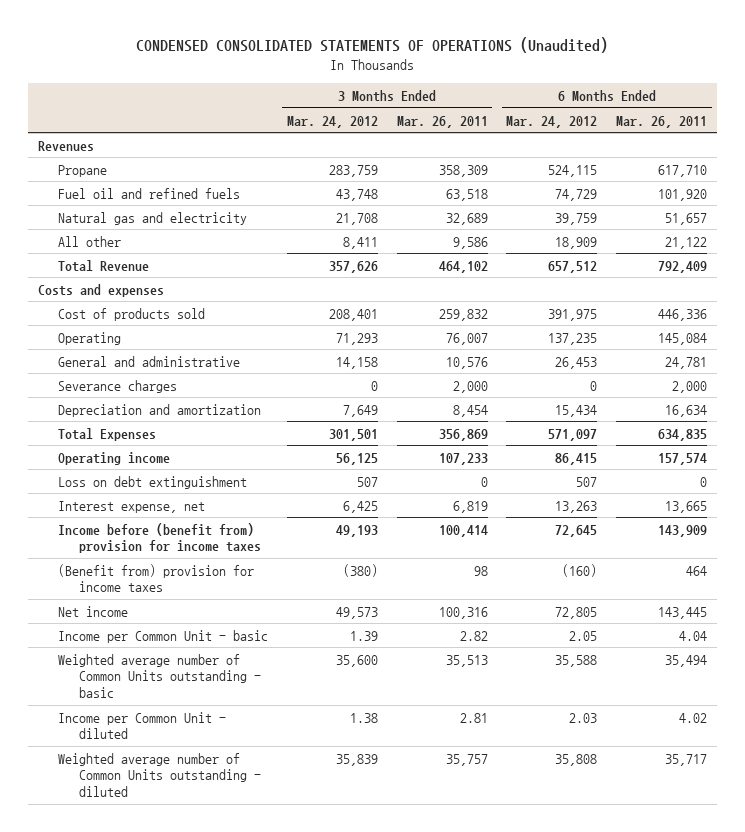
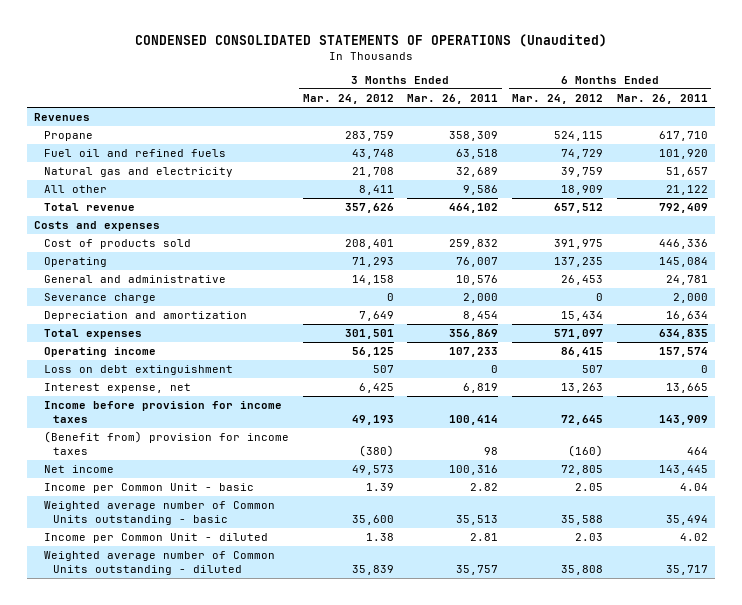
[58,259,150,272] Total Revenue -> [43,203,135,212] Total revenue
[58,379,178,393] Severance charges -> [43,293,156,304] Severance charge
[58,427,157,441] Total Expenses -> [43,329,142,340] Total expenses
[58,522,261,554] Income before (benefit from) provision for income taxes -> [43,401,282,423] Income before provision for income taxes

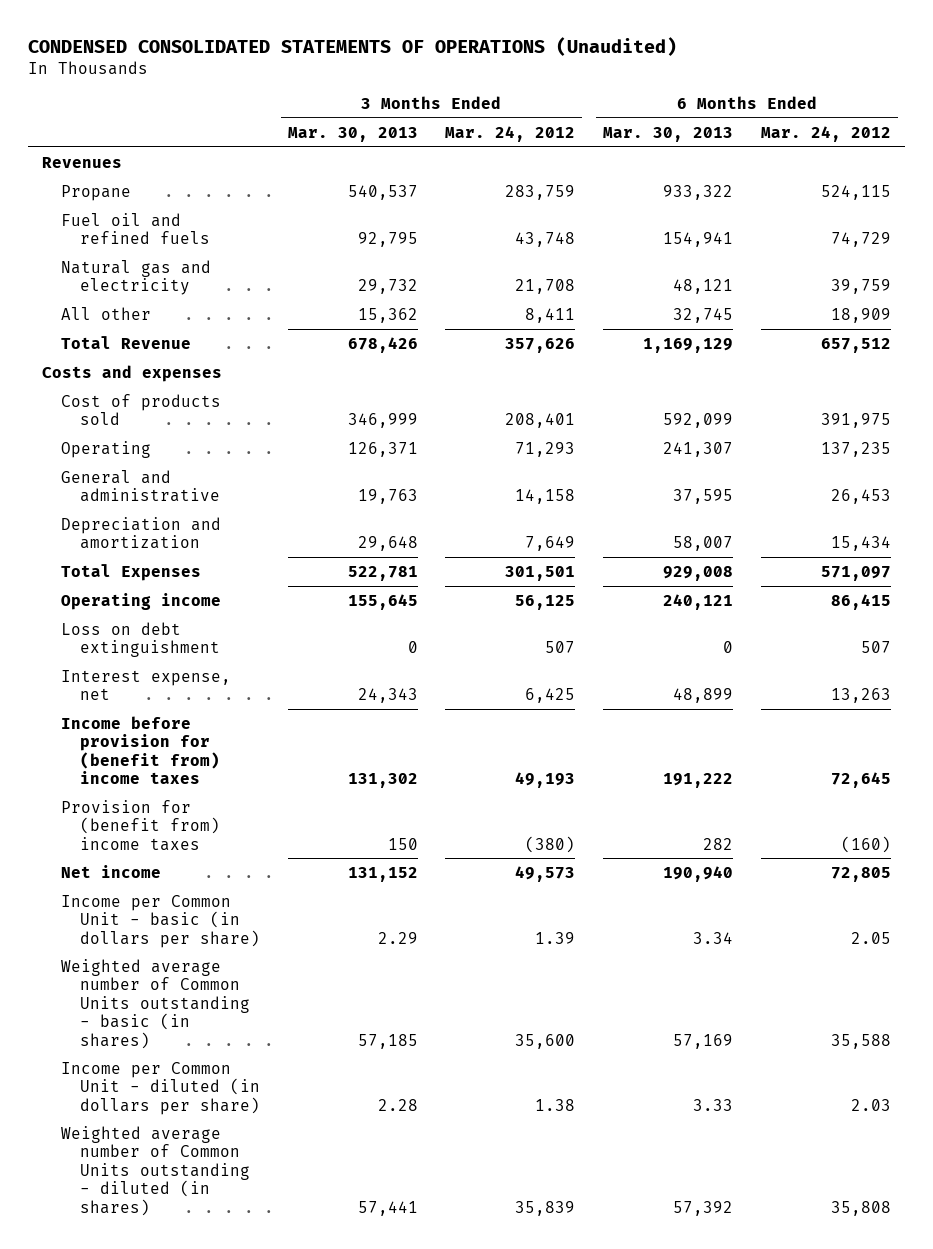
[407,94,499,105] Mar. 26, 2011 -> none
[617,94,709,105] Mar. 26, 2011 -> none
none -> [287,126,418,142] Mar. 30, 2013
none -> [602,126,733,142] Mar. 30, 2013
[43,203,135,212] Total revenue -> [60,335,191,349] Total Revenue
[43,293,156,304] Severance charge -> none
[43,329,142,340] Total expenses -> [60,563,201,581] Total Expenses
[43,401,282,423] Income before provision for income taxes -> [60,715,220,785] Income before provision for (benefit from) income taxes
[43,431,289,455] (Benefit from) provision for income taxes -> [60,799,220,851] Provision for (benefit from) income taxes
[43,483,254,494] Income per Common Unit - basic -> [60,894,260,948] Income per Common Unit - basic (in dollars per share)
[43,501,275,525] Weighted average number of Common Units outstanding - basic -> [60,958,250,1049] Weighted average number of Common Units outstanding - basic (in shares)
[43,533,268,544] Income per Common Unit - diluted -> [60,1061,260,1115] Income per Common Unit - diluted (in dollars per share)
[43,551,275,575] Weighted average number of Common Units outstanding - diluted -> [60,1125,250,1216] Weighted average number of Common Units outstanding - diluted (in shares)

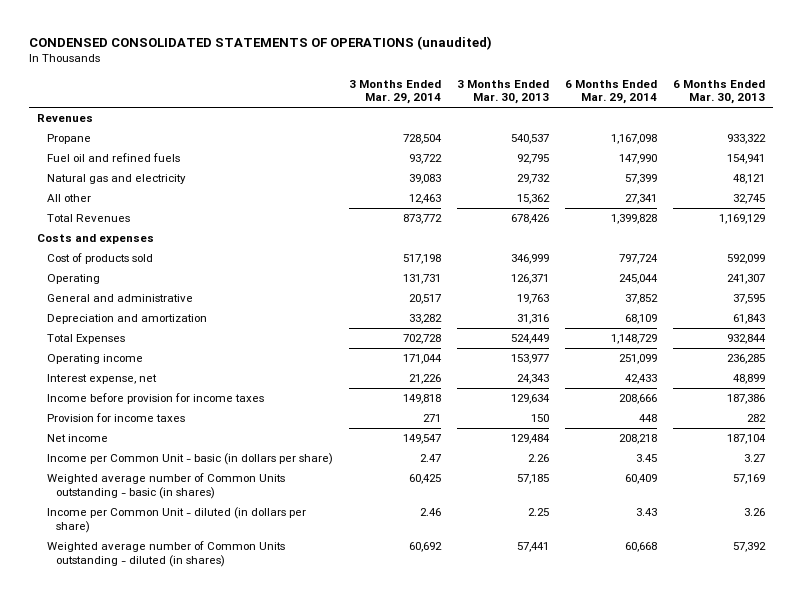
[28,36,678,56] CONDENSED CONSOLIDATED STATEMENTS OF OPERATIONS (Unaudited) -> [28,35,492,50] CONDENSED CONSOLIDATED STATEMENTS OF OPERATIONS (unaudited)
[445,125,576,142] Mar. 24, 2012 -> none
[760,125,891,142] Mar. 24, 2012 -> none
none -> [348,79,441,105] 3 Months Ended Mar. 29, 2014
none -> [564,79,657,105] 6 Months Ended Mar. 29, 2014
[60,335,191,349] Total Revenue -> [46,214,130,223] Total Revenues
[60,621,220,658] Loss on debt extinguishment -> none
[357,536,418,552] 29,648 -> [516,314,549,325] 31,316
[672,536,733,552] 58,007 -> [732,314,765,325] 61,843
[347,565,418,581] 522,781 -> [510,334,549,345] 524,449
[662,565,733,581] 929,008 -> [726,334,766,345] 932,844
[347,593,418,610] 155,645 -> [510,354,549,365] 153,977
[662,593,733,610] 240,121 -> [726,354,765,365] 236,285
[60,715,220,785] Income before provision for (benefit from) income taxes -> [46,393,264,405] Income before provision for income taxes
[347,773,418,789] 131,302 -> [510,394,550,405] 129,634
[662,773,733,789] 191,222 -> [726,394,765,405] 187,386
[60,799,220,851] Provision for (benefit from) income taxes -> [46,413,185,423] Provision for income taxes
[347,866,418,882] 131,152 -> [510,434,550,445] 129,484
[662,865,733,882] 190,940 -> [726,434,766,445] 187,104
[377,931,418,944] 2.29 -> [527,454,549,463] 2.26
[692,931,733,944] 3.34 -> [743,454,765,463] 3.27
[377,1098,418,1111] 2.28 -> [527,508,549,517] 2.25
[692,1098,733,1111] 3.33 -> [743,508,765,517] 3.26

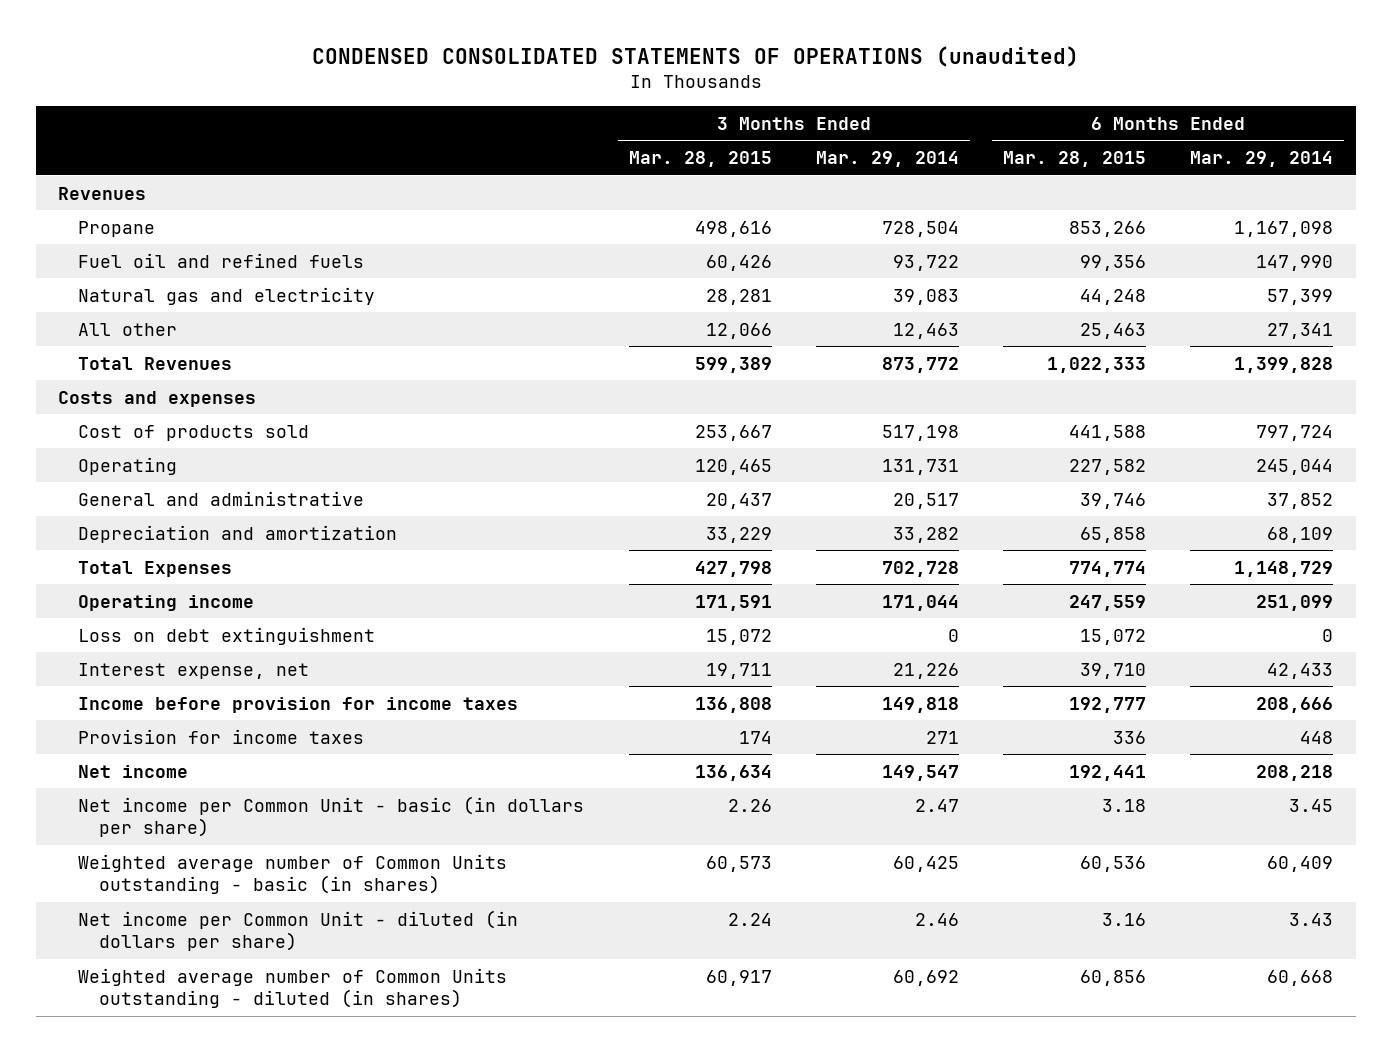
[456,79,549,105] 3 Months Ended Mar. 30, 2013 -> none
[672,79,765,105] 6 Months Ended Mar. 30, 2013 -> none
none -> [628,151,772,168] Mar. 28, 2015
none -> [1003,151,1147,168] Mar. 28, 2015
none -> [78,626,376,645] Loss on debt extinguishment
[46,453,333,466] Income per Common Unit - basic (in dollars per share) -> [78,795,585,838] Net income per Common Unit - basic (in dollars per share)
[46,507,306,533] Income per Common Unit - diluted (in dollars per share) -> [78,909,519,952] Net income per Common Unit - diluted (in dollars per share)

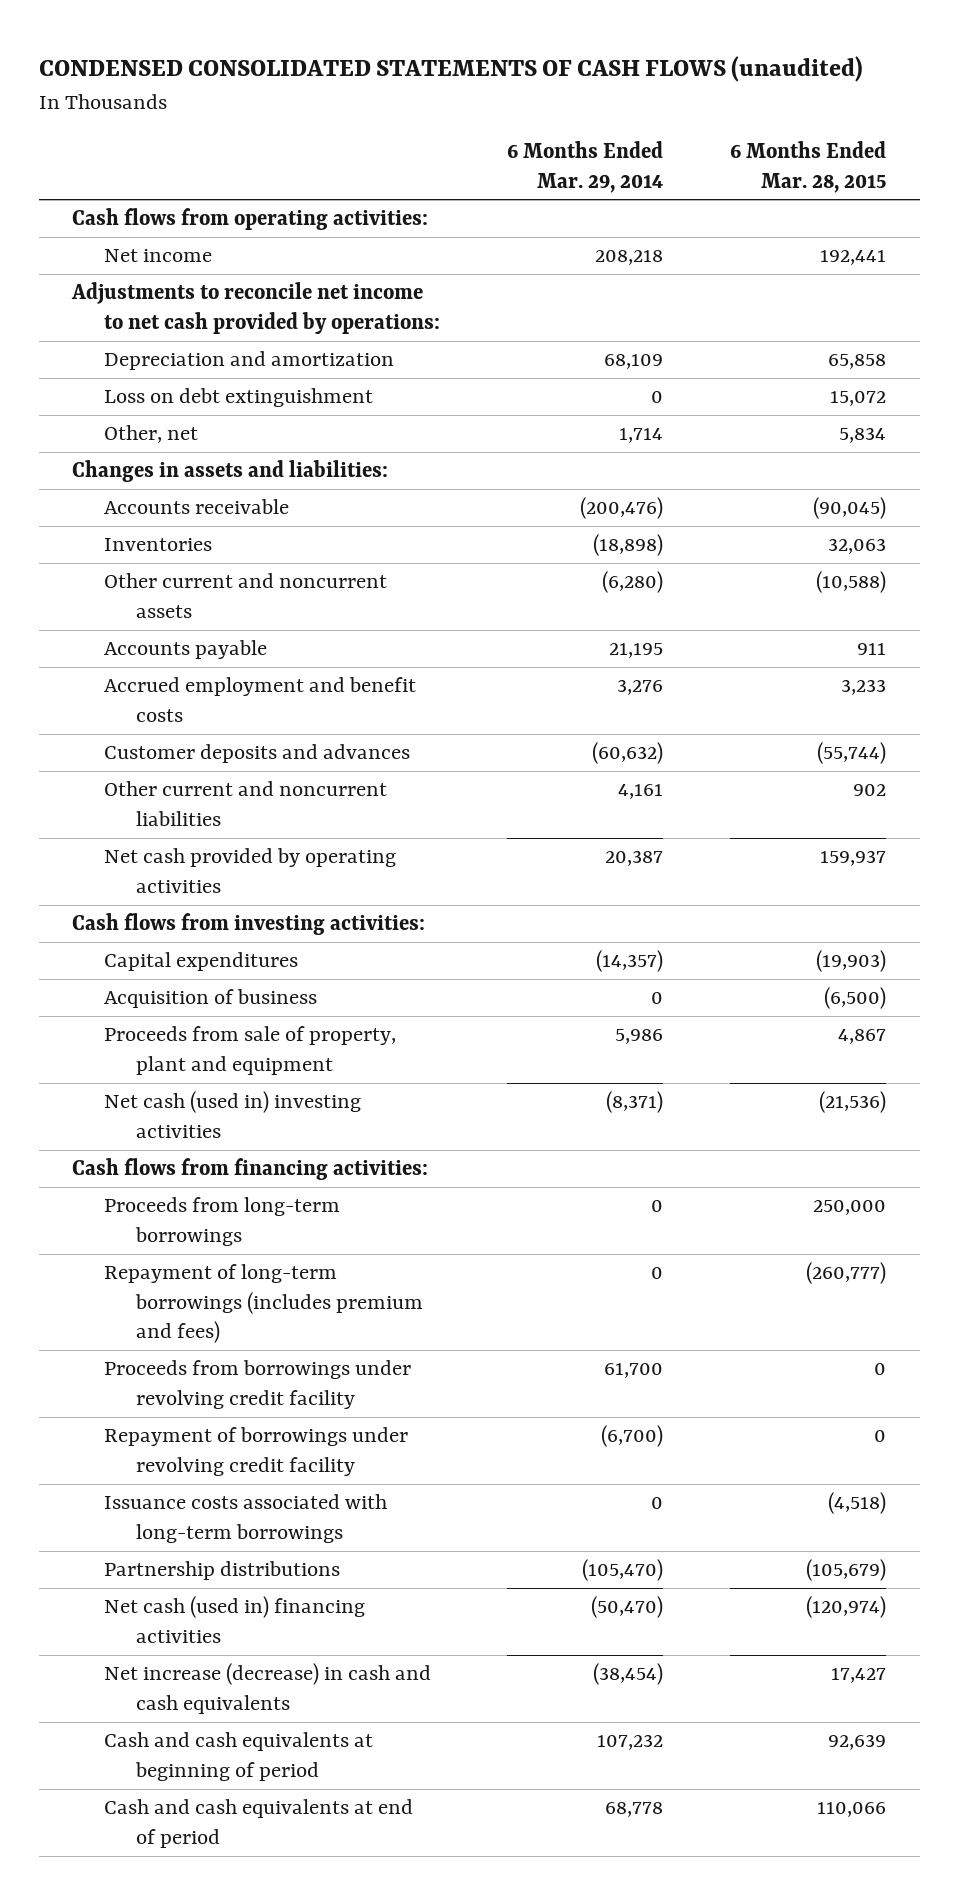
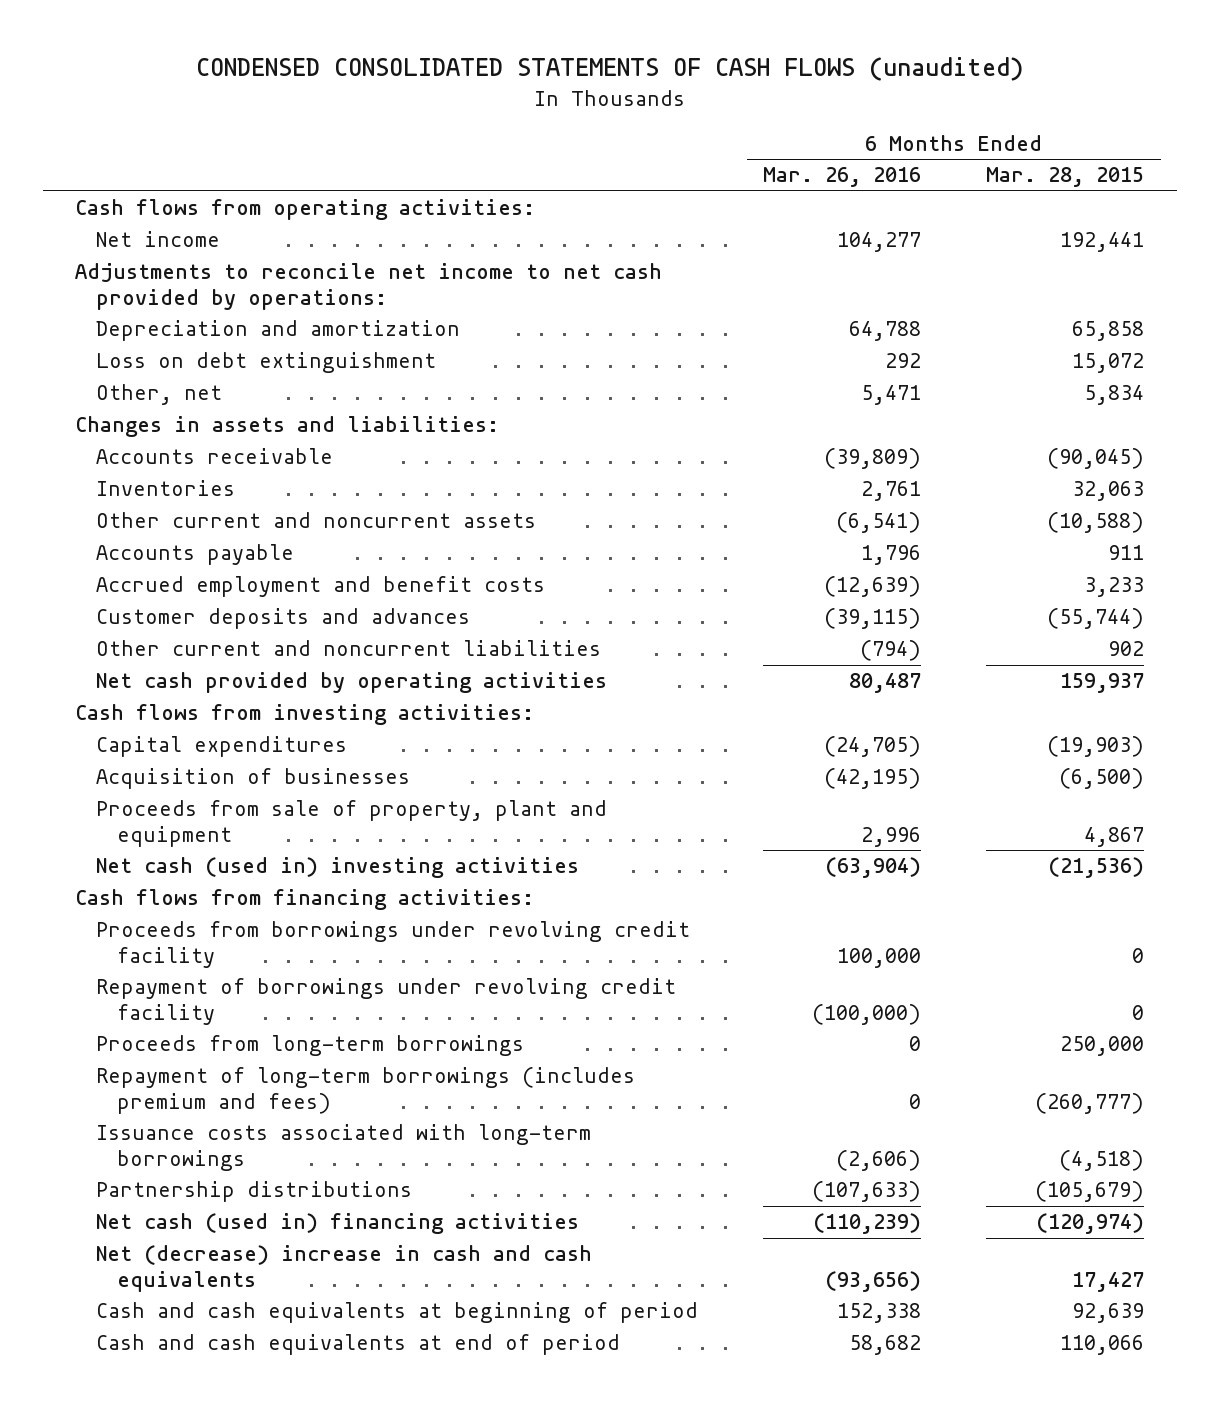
[507,141,664,193] 6 Months Ended Mar. 29, 2014 -> none
none -> [763,167,922,188] Mar. 26, 2016
[104,989,318,1009] Acquisition of business -> [96,768,411,790] Acquisition of businesses
[104,1197,341,1246] Proceeds from long-term borrowings -> [96,1035,525,1057] Proceeds from long-term borrowings
[104,1264,424,1344] Repayment of long-term borrowings (includes premium and fees) -> [96,1067,636,1114] Repayment of long-term borrowings (includes premium and fees)
[104,1663,432,1714] Net increase (decrease) in cash and cash equivalents -> [96,1245,593,1292] Net (decrease) increase in cash and cash equivalents

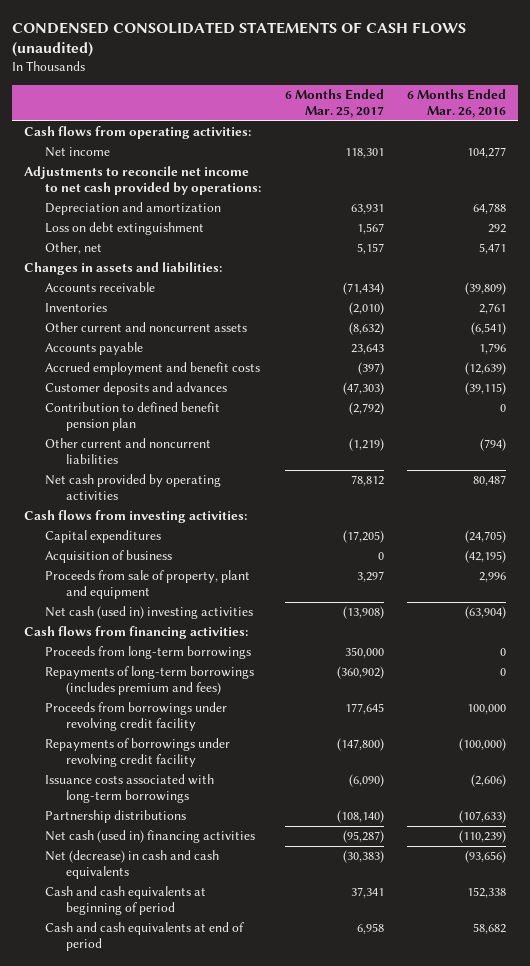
[986,167,1145,188] Mar. 28, 2015 -> none
none -> [284,89,384,118] 6 Months Ended Mar. 25, 2017
none -> [45,402,221,432] Contribution to defined benefit pension plan
[96,768,411,790] Acquisition of businesses -> [45,550,173,564] Acquisition of business
[96,978,677,1025] Repayment of borrowings under revolving credit facility -> none
[96,1067,636,1114] Repayment of long-term borrowings (includes premium and fees) -> [45,666,255,696] Repayments of long-term borrowings (includes premium and fees)
[96,921,691,968] Proceeds from borrowings under revolving credit facility -> [45,702,228,732] Proceeds from borrowings under revolving credit facility
none -> [45,738,231,768] Repayments of borrowings under revolving credit facility
[96,1245,593,1292] Net (decrease) increase in cash and cash equivalents -> [45,850,220,880] Net (decrease) in cash and cash equivalents

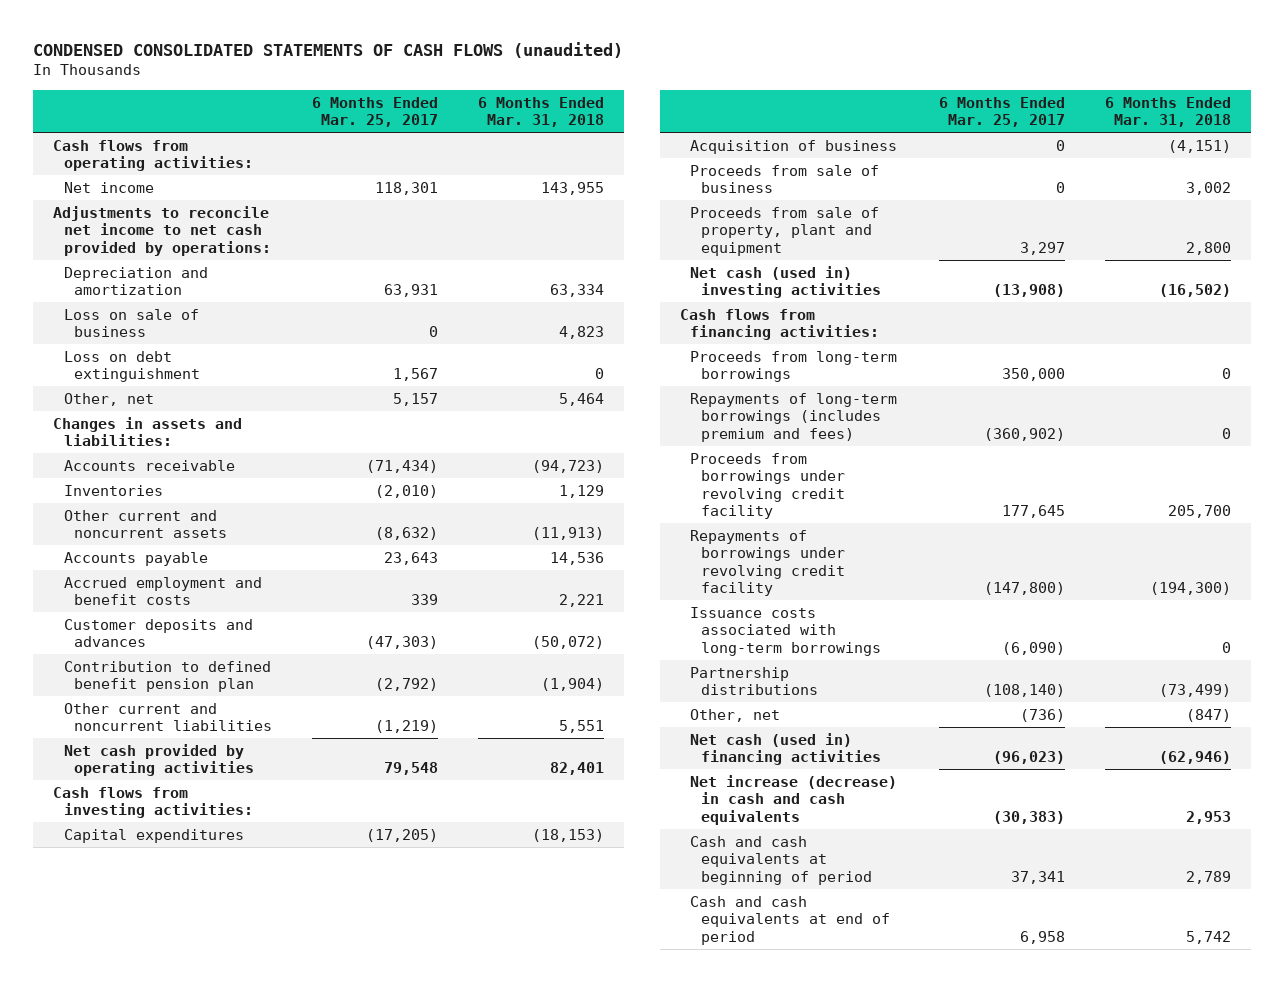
[407,89,507,118] 6 Months Ended Mar. 26, 2016 -> none
none -> [477,96,604,128] 6 Months Ended Mar. 31, 2018
none -> [63,308,199,338] Loss on sale of business
[357,362,384,376] (397) -> [411,594,439,606] 339
[350,475,384,487] 78,812 -> [384,762,439,776] 79,548
none -> [690,164,880,194] Proceeds from sale of business
none -> [690,708,781,722] Other, net
[342,830,384,844] (95,287) -> [992,751,1065,765] (96,023)
[45,850,220,880] Net (decrease) in cash and cash equivalents -> [690,774,898,825] Net increase (decrease) in cash and cash equivalents

